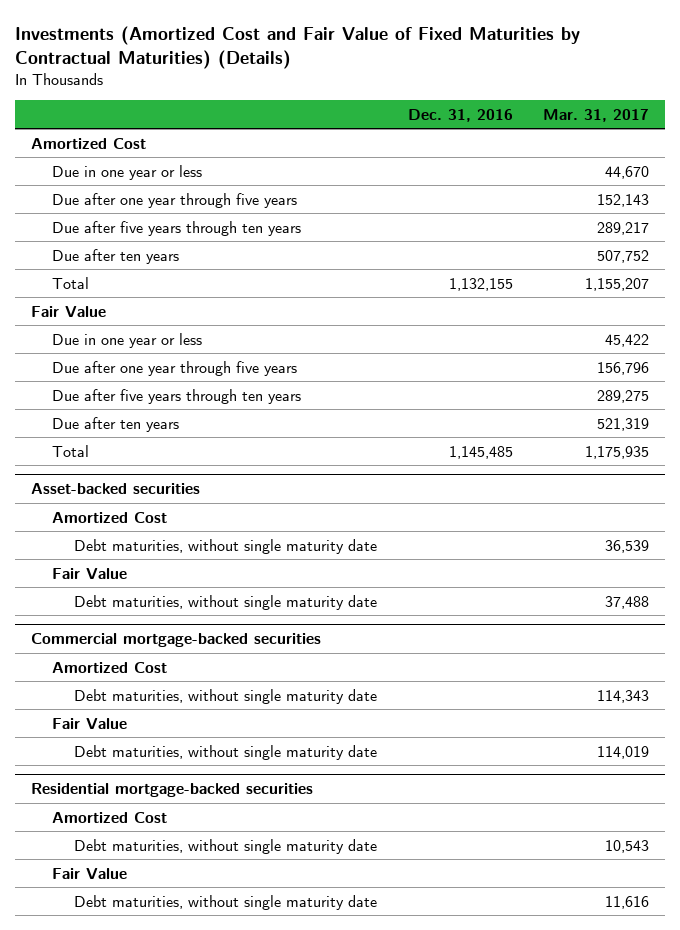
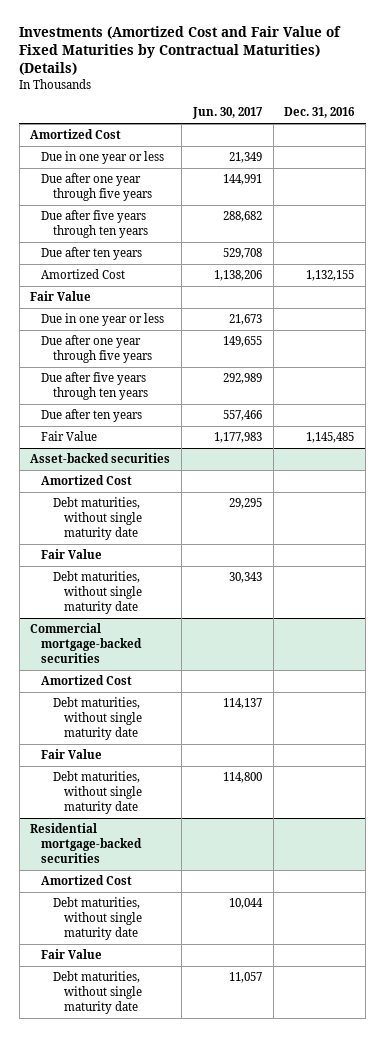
[543,108,650,122] Mar. 31, 2017 -> none
none -> [191,107,263,120] Jun. 30, 2017
[52,276,90,289] Total -> [41,269,126,280] Amortized Cost
[52,444,90,457] Total -> [41,431,98,442] Fair Value

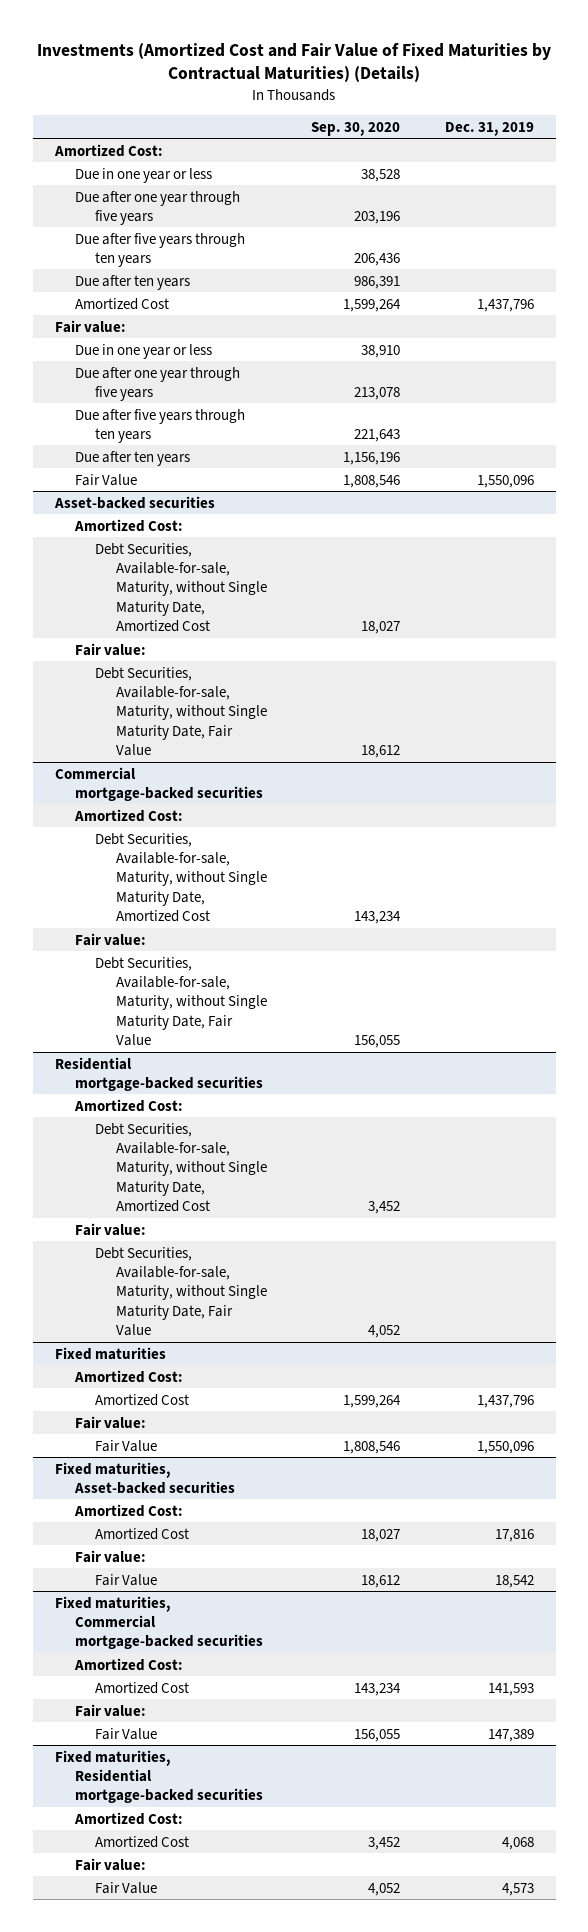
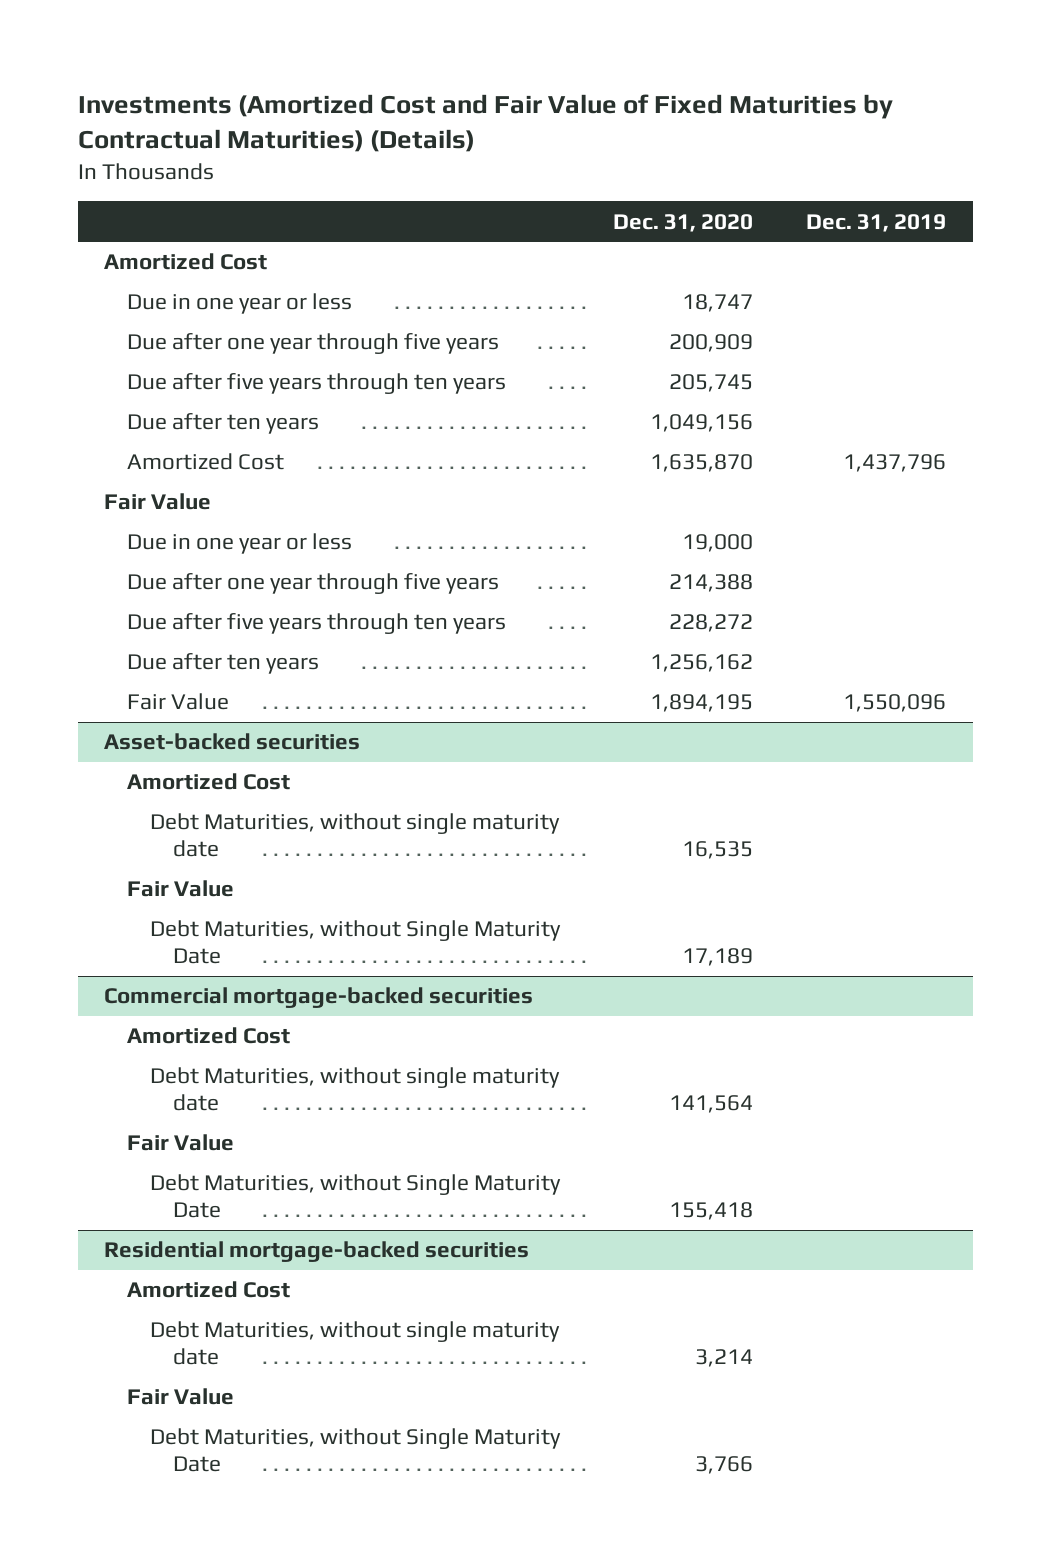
[311,121,401,136] Sep. 30, 2020 -> none
none -> [613,213,754,232] Dec. 31, 2020
[53,143,163,157] Amortized Cost: -> [104,253,268,271] Amortized Cost
[54,319,126,333] Fair value: -> [104,493,212,511] Fair Value
[74,518,184,532] Amortized Cost: -> [127,773,291,791] Amortized Cost
[95,542,267,633] Debt Securities, Available-for-sale, Maturity, without Single Maturity Date, Amortized Cost -> [150,813,561,858] Debt Maturities, without single maturity date
[75,642,147,656] Fair value: -> [127,880,235,898] Fair Value
[95,666,267,757] Debt Securities, Available-for-sale, Maturity, without Single Maturity Date, Fair Value -> [150,920,562,965] Debt Maturities, without Single Maturity Date
[74,808,184,822] Amortized Cost: -> [127,1027,291,1045] Amortized Cost
[95,832,267,923] Debt Securities, Available-for-sale, Maturity, without Single Maturity Date, Amortized Cost -> [150,1067,561,1112] Debt Maturities, without single maturity date
[75,932,147,946] Fair value: -> [127,1134,235,1152] Fair Value
[95,956,267,1047] Debt Securities, Available-for-sale, Maturity, without Single Maturity Date, Fair Value -> [150,1174,562,1219] Debt Maturities, without Single Maturity Date
[54,1346,166,1360] Fixed maturities -> none
[74,1369,184,1383] Amortized Cost: -> none
[95,1393,190,1406] Amortized Cost -> none
[75,1415,147,1429] Fair value: -> none
[95,1439,158,1452] Fair Value -> none
[54,1461,236,1494] Fixed maturities, Asset-backed securities -> none
[74,1503,184,1517] Amortized Cost: -> none
[95,1527,190,1540] Amortized Cost -> none
[75,1549,147,1563] Fair value: -> none
[95,1573,158,1586] Fair Value -> none
[54,1595,264,1650] Fixed maturities, Commercial mortgage-backed securities -> none
[74,1657,184,1671] Amortized Cost: -> none
[95,1681,190,1694] Amortized Cost -> none
[75,1703,147,1717] Fair value: -> none
[95,1727,158,1740] Fair Value -> none
[54,1749,264,1804] Fixed maturities, Residential mortgage-backed securities -> none
[74,1811,184,1825] Amortized Cost: -> none
[95,1835,190,1848] Amortized Cost -> none
[75,1857,147,1871] Fair value: -> none
[95,1881,158,1894] Fair Value -> none
[74,1098,184,1112] Amortized Cost: -> [127,1281,291,1299] Amortized Cost
[95,1122,267,1213] Debt Securities, Available-for-sale, Maturity, without Single Maturity Date, Amortized Cost -> [150,1321,561,1366] Debt Maturities, without single maturity date
[75,1222,147,1236] Fair value: -> [127,1388,235,1406] Fair Value
[95,1246,267,1337] Debt Securities, Available-for-sale, Maturity, without Single Maturity Date, Fair Value -> [150,1428,562,1473] Debt Maturities, without Single Maturity Date

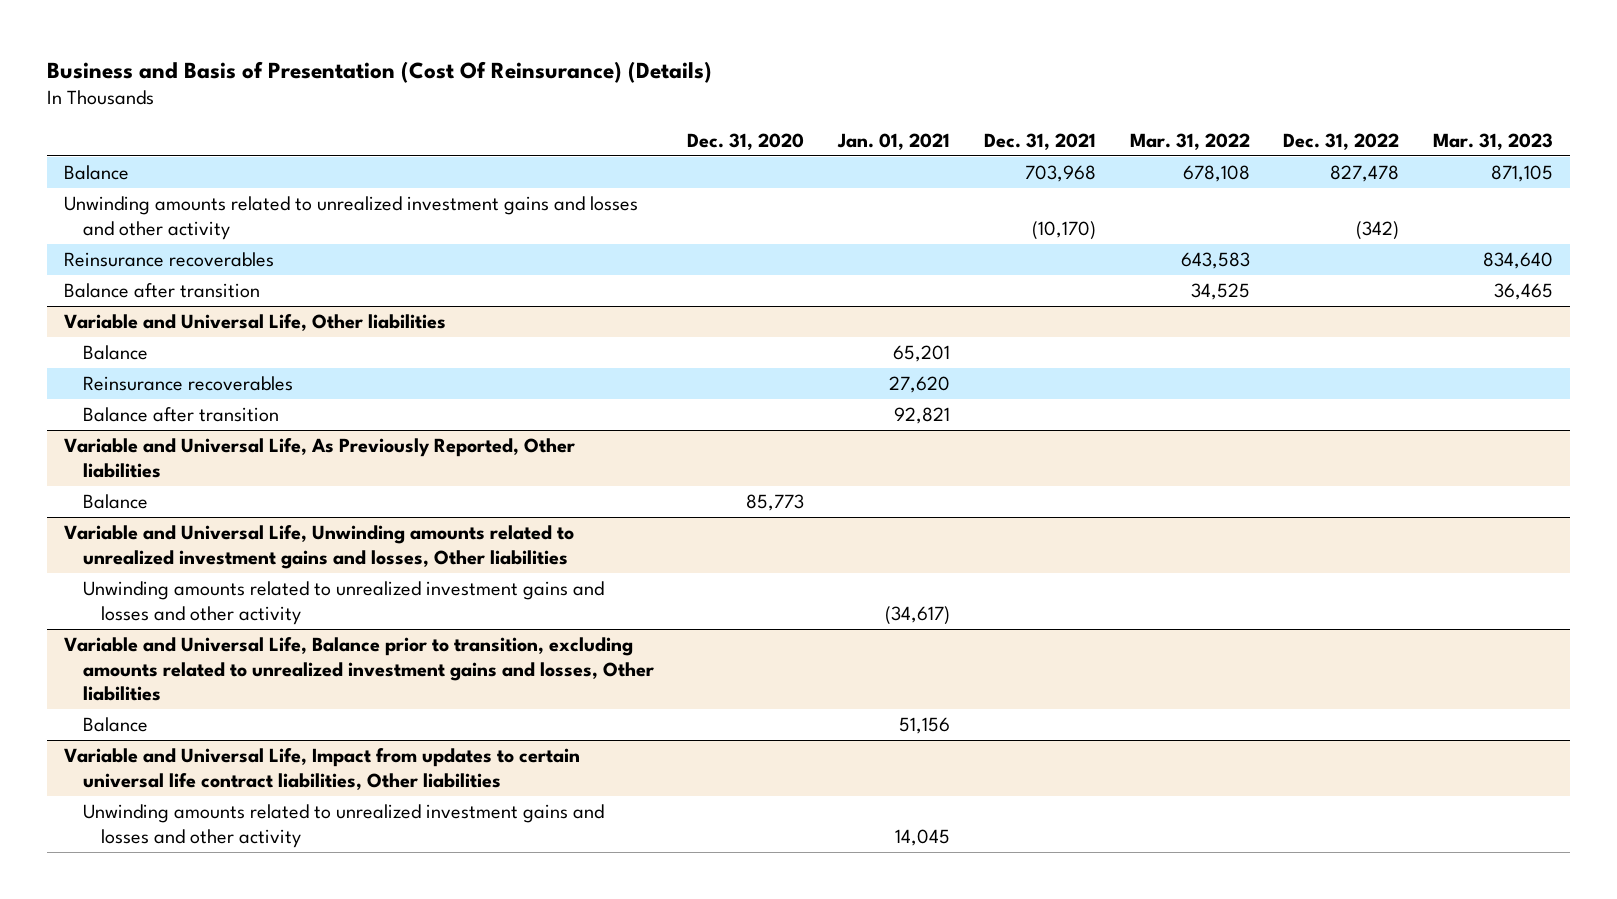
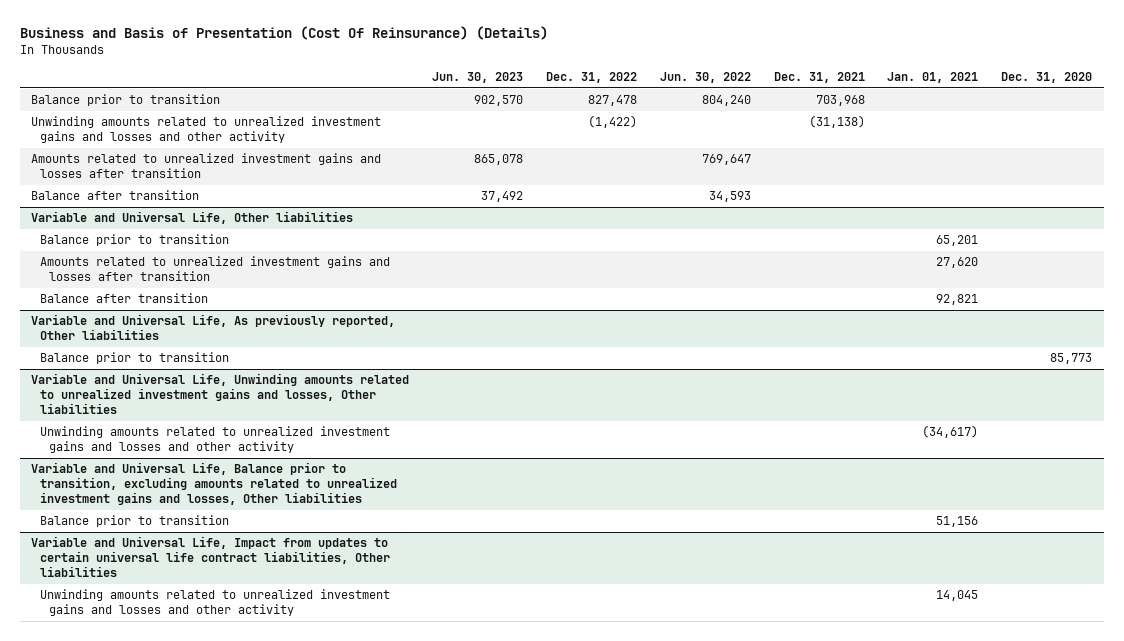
[1129,132,1250,150] Mar. 31, 2022 -> none
[1433,132,1554,150] Mar. 31, 2023 -> none
none -> [432,71,524,83] Jun. 30, 2023
none -> [659,71,751,83] Jun. 30, 2022
[63,165,129,181] Balance -> [31,94,221,107] Balance prior to transition
[1031,220,1096,240] (10,170) -> [808,115,865,129] (31,138)
[1356,220,1400,240] (342) -> [587,115,637,129] (1,422)
[63,252,274,268] Reinsurance recoverables -> [31,153,382,179] Amounts related to unrealized investment gains and losses after transition
[82,345,148,361] Balance -> [40,234,230,247] Balance prior to transition
[82,376,293,392] Reinsurance recoverables -> [40,256,391,282] Amounts related to unrealized investment gains and losses after transition
[63,438,575,478] Variable and Universal Life, As Previously Reported, Other liabilities -> [31,314,396,341] Variable and Universal Life, As previously reported, Other liabilities
[82,494,148,510] Balance -> [40,352,230,365] Balance prior to transition
[82,717,148,733] Balance -> [40,515,230,528] Balance prior to transition

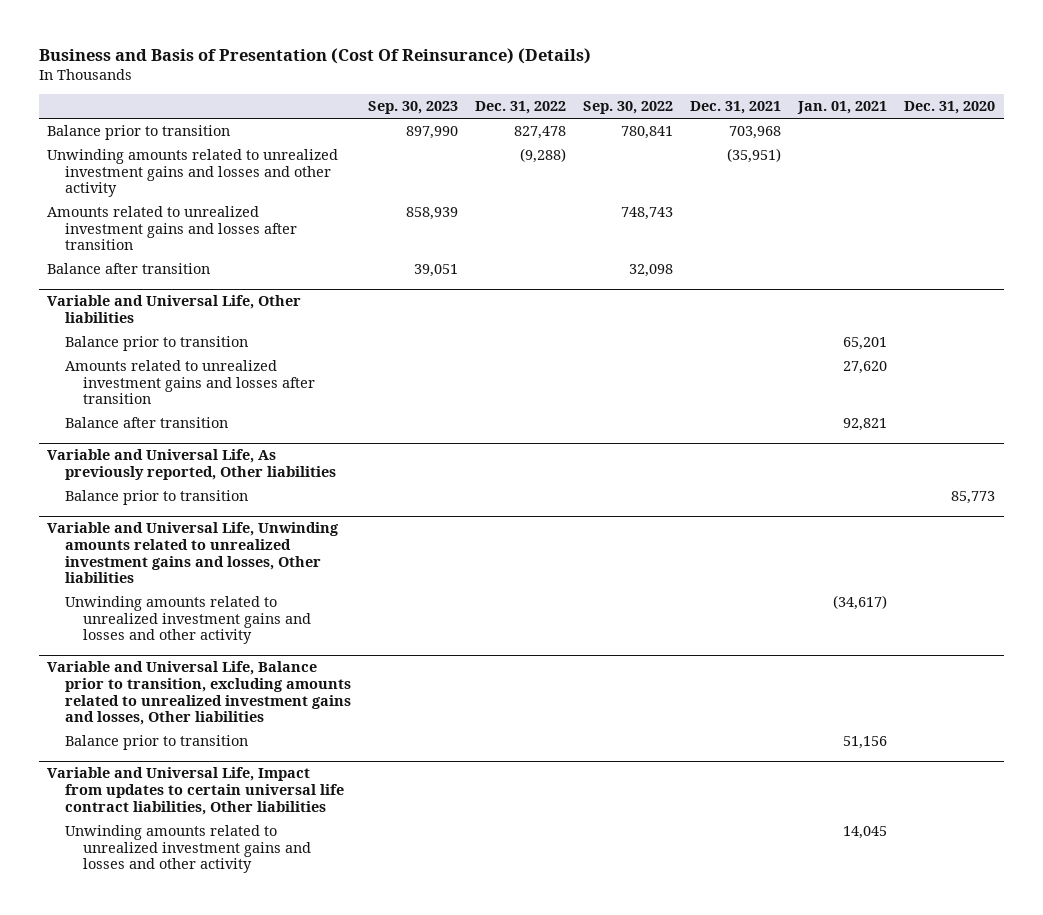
[432,71,524,83] Jun. 30, 2023 -> none
[659,71,751,83] Jun. 30, 2022 -> none
none -> [367,101,458,115] Sep. 30, 2023
none -> [583,101,674,115] Sep. 30, 2022
[587,115,637,129] (1,422) -> [520,148,567,164] (9,288)
[808,115,865,129] (31,138) -> [727,148,782,164] (35,951)

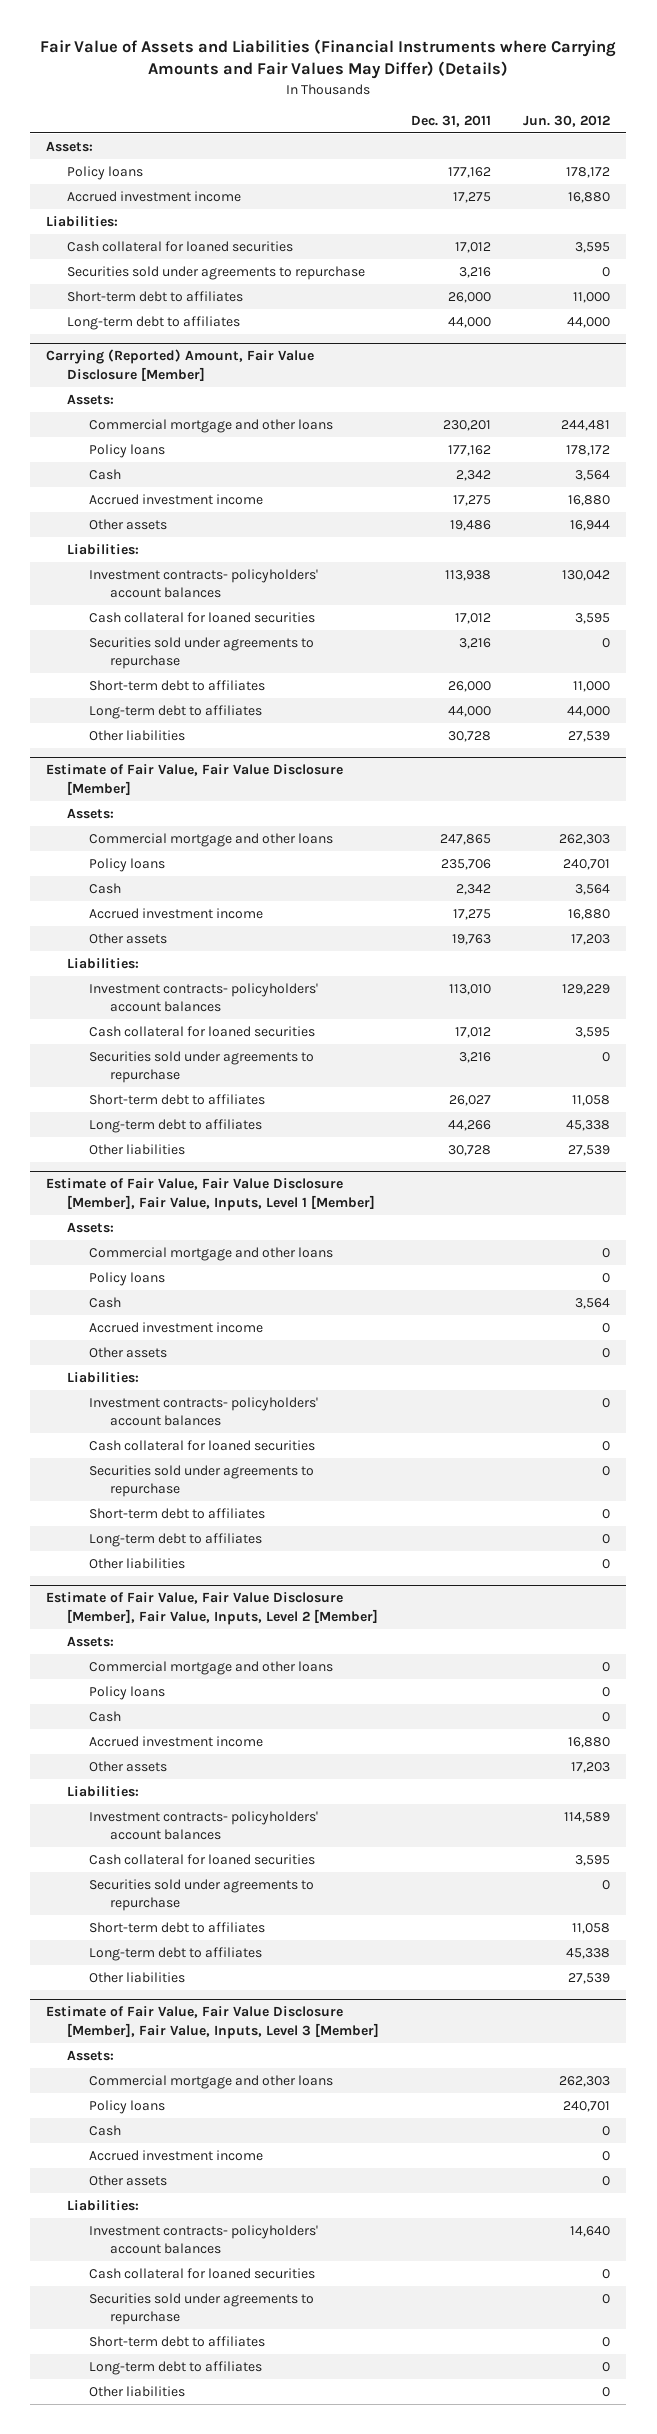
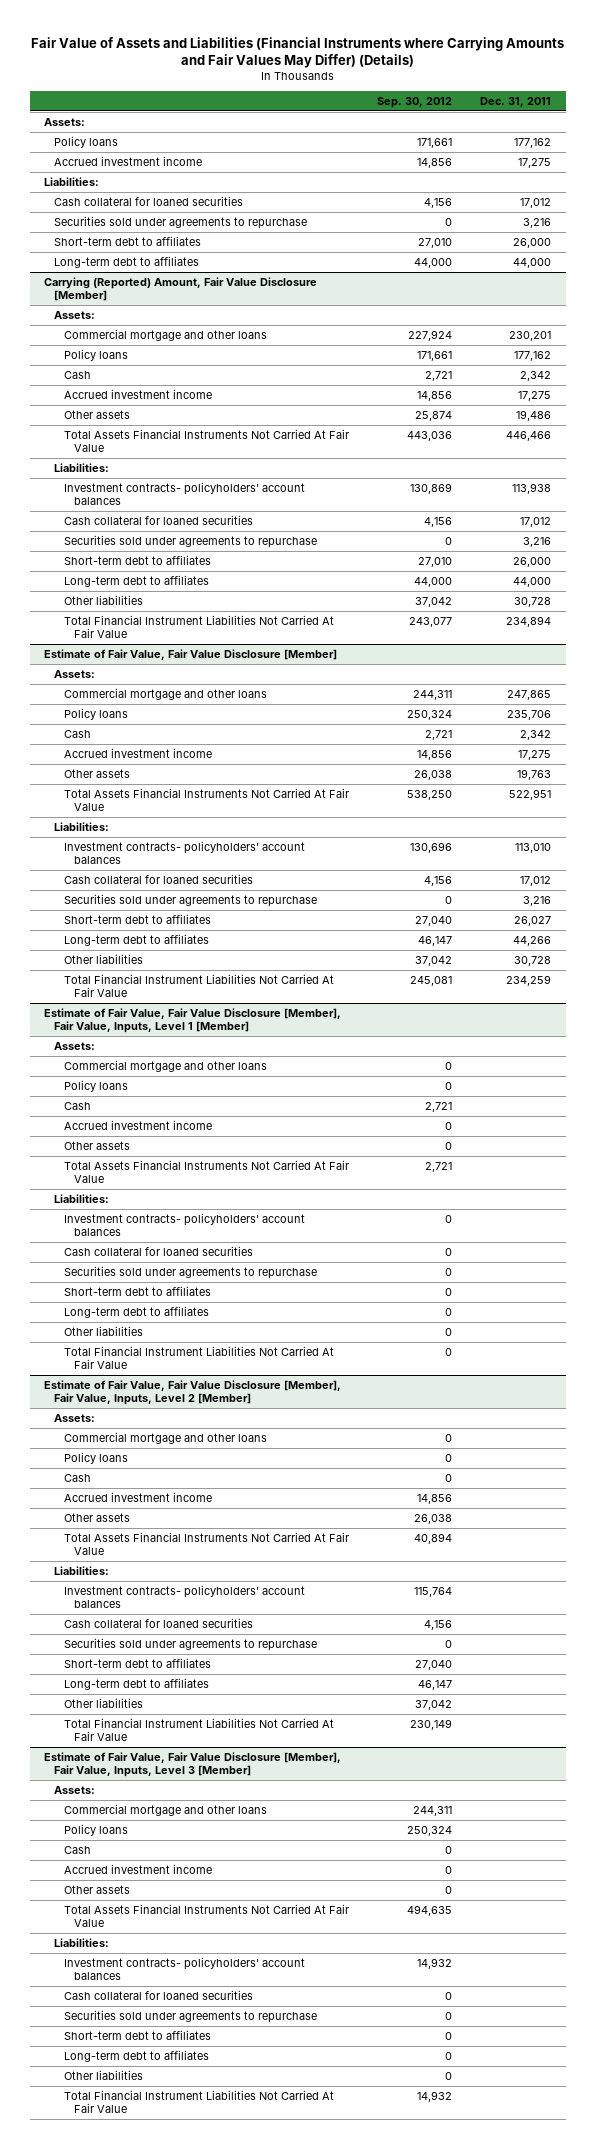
[523,114,611,127] Jun. 30, 2012 -> none
none -> [377,97,453,109] Sep. 30, 2012
none -> [64,428,350,453] Total Assets Financial Instruments Not Carried At Fair Value
none -> [64,614,335,639] Total Financial Instrument Liabilities Not Carried At Fair Value
none -> [64,787,350,812] Total Assets Financial Instruments Not Carried At Fair Value
none -> [64,973,335,998] Total Financial Instrument Liabilities Not Carried At Fair Value
none -> [64,1159,350,1184] Total Assets Financial Instruments Not Carried At Fair Value
none -> [64,1345,335,1370] Total Financial Instrument Liabilities Not Carried At Fair Value
none -> [64,1531,350,1556] Total Assets Financial Instruments Not Carried At Fair Value
none -> [64,1717,335,1742] Total Financial Instrument Liabilities Not Carried At Fair Value
none -> [64,1903,350,1928] Total Assets Financial Instruments Not Carried At Fair Value
none -> [64,2089,335,2114] Total Financial Instrument Liabilities Not Carried At Fair Value

